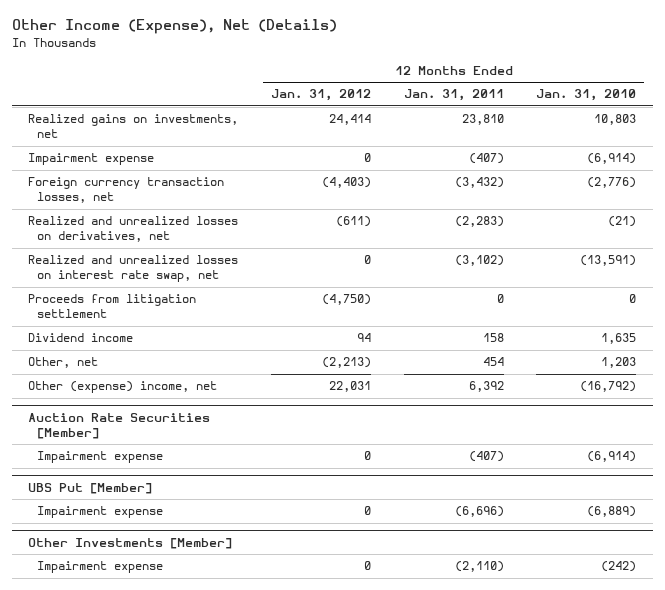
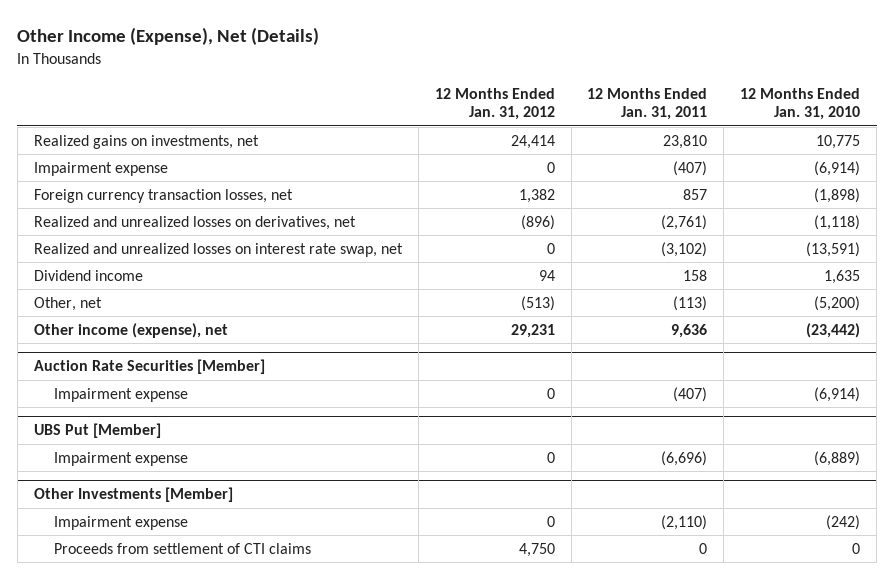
[594,114,637,126] 10,803 -> [816,134,861,149] 10,775
[322,177,372,189] (4,403) -> [518,188,555,203] 1,382
[454,177,504,189] (3,432) -> [683,188,708,200] 857
[587,177,637,189] (2,776) -> [814,187,861,203] (1,898)
[336,216,372,228] (611) -> [520,214,555,230] (896)
[454,216,504,228] (2,283) -> [661,214,708,230] (2,761)
[608,216,637,228] (21) -> [814,214,861,230] (1,118)
[28,294,197,319] Proceeds from litigation settlement -> none
[322,357,372,369] (2,213) -> [520,295,555,311] (513)
[482,357,504,367] 454 -> [673,295,708,311] (113)
[601,357,637,369] 1,203 -> [814,295,861,311] (5,200)
[28,381,218,394] Other (expense) income, net -> [33,322,228,338] Other income (expense), net
[329,381,372,393] 22,031 -> [510,323,555,338] 29,231
[468,381,504,393] 6,392 -> [671,323,708,338] 9,636
[580,381,637,393] (16,792) -> [806,322,861,338] (23,442)
none -> [53,542,311,554] Proceeds from settlement of CTI claims

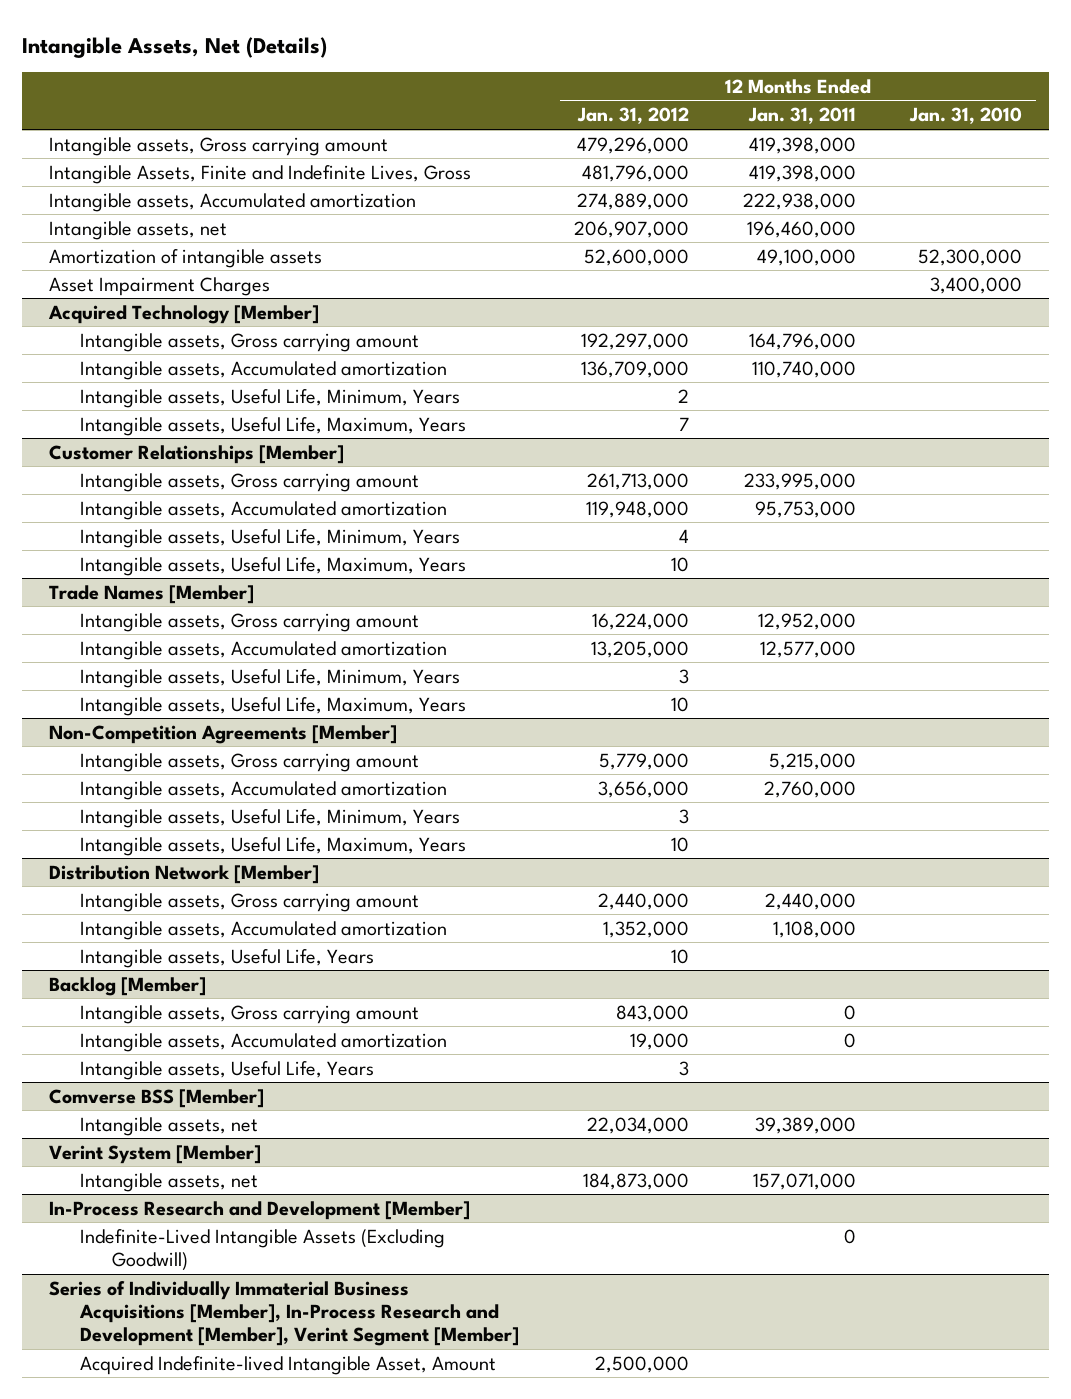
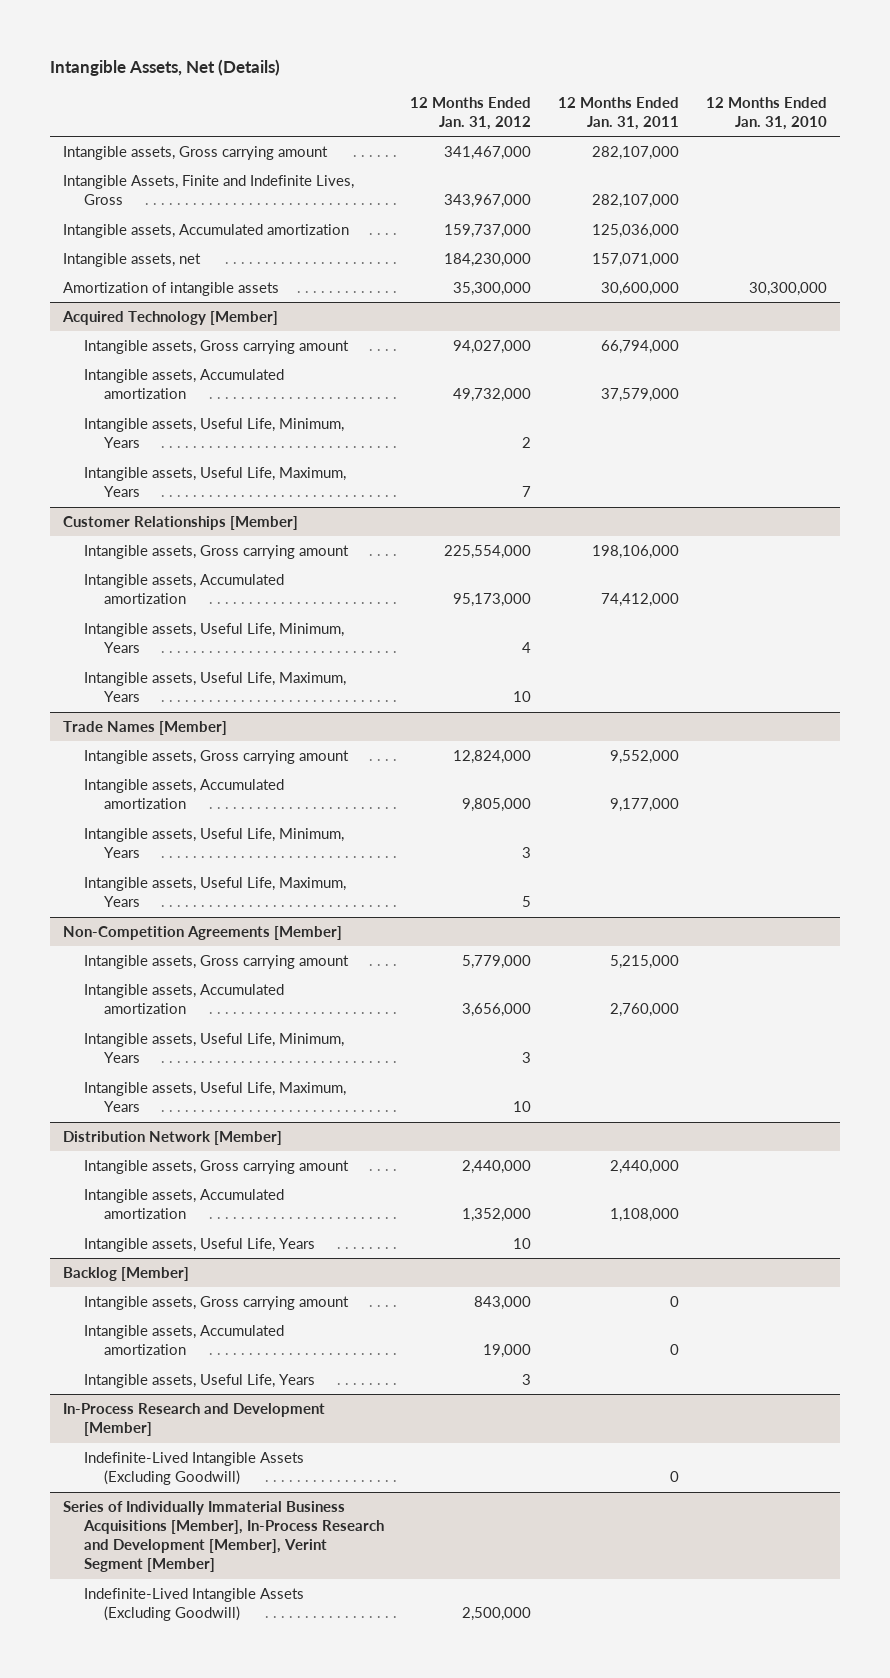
[49,276,271,296] Asset Impairment Charges -> none
[576,136,689,154] 479,296,000 -> [444,146,532,161] 341,467,000
[748,136,856,154] 419,398,000 -> [592,146,680,161] 282,107,000
[581,164,689,182] 481,796,000 -> [444,194,532,209] 343,967,000
[748,164,856,182] 419,398,000 -> [592,194,680,209] 282,107,000
[576,192,689,210] 274,889,000 -> [444,224,532,239] 159,737,000
[742,192,856,210] 222,938,000 -> [592,224,680,239] 125,036,000
[573,220,689,238] 206,907,000 -> [444,253,532,268] 184,230,000
[746,220,856,238] 196,460,000 -> [592,253,680,268] 157,071,000
[583,248,689,266] 52,600,000 -> [453,282,532,297] 35,300,000
[756,248,856,266] 49,100,000 -> [601,282,680,297] 30,600,000
[917,248,1022,266] 52,300,000 -> [749,282,828,297] 30,300,000
[580,332,689,350] 192,297,000 -> [453,340,532,355] 94,027,000
[748,332,856,350] 164,796,000 -> [601,340,680,355] 66,794,000
[580,360,689,378] 136,709,000 -> [453,388,532,403] 49,732,000
[751,360,856,378] 110,740,000 -> [601,388,680,403] 37,579,000
[586,472,689,490] 261,713,000 -> [444,545,532,560] 225,554,000
[743,472,856,490] 233,995,000 -> [592,545,680,560] 198,106,000
[585,500,689,518] 119,948,000 -> [453,593,532,608] 95,173,000
[754,500,856,518] 95,753,000 -> [601,593,680,608] 74,412,000
[591,612,689,630] 16,224,000 -> [453,750,532,765] 12,824,000
[757,612,856,630] 12,952,000 -> [610,750,680,765] 9,552,000
[590,640,689,658] 13,205,000 -> [462,798,532,813] 9,805,000
[759,640,856,658] 12,577,000 -> [610,798,680,813] 9,177,000
[670,696,689,712] 10 -> [522,896,532,908] 5
[49,1088,265,1108] Comverse BSS [Member] -> none
[80,1116,259,1136] Intangible assets, net -> none
[49,1144,262,1164] Verint System [Member] -> none
[80,1172,259,1192] Intangible assets, net -> none
[80,1355,497,1375] Acquired Indefinite-lived Intangible Asset, Amount -> [83,1588,304,1622] Indefinite-Lived Intangible Assets (Excluding Goodwill)

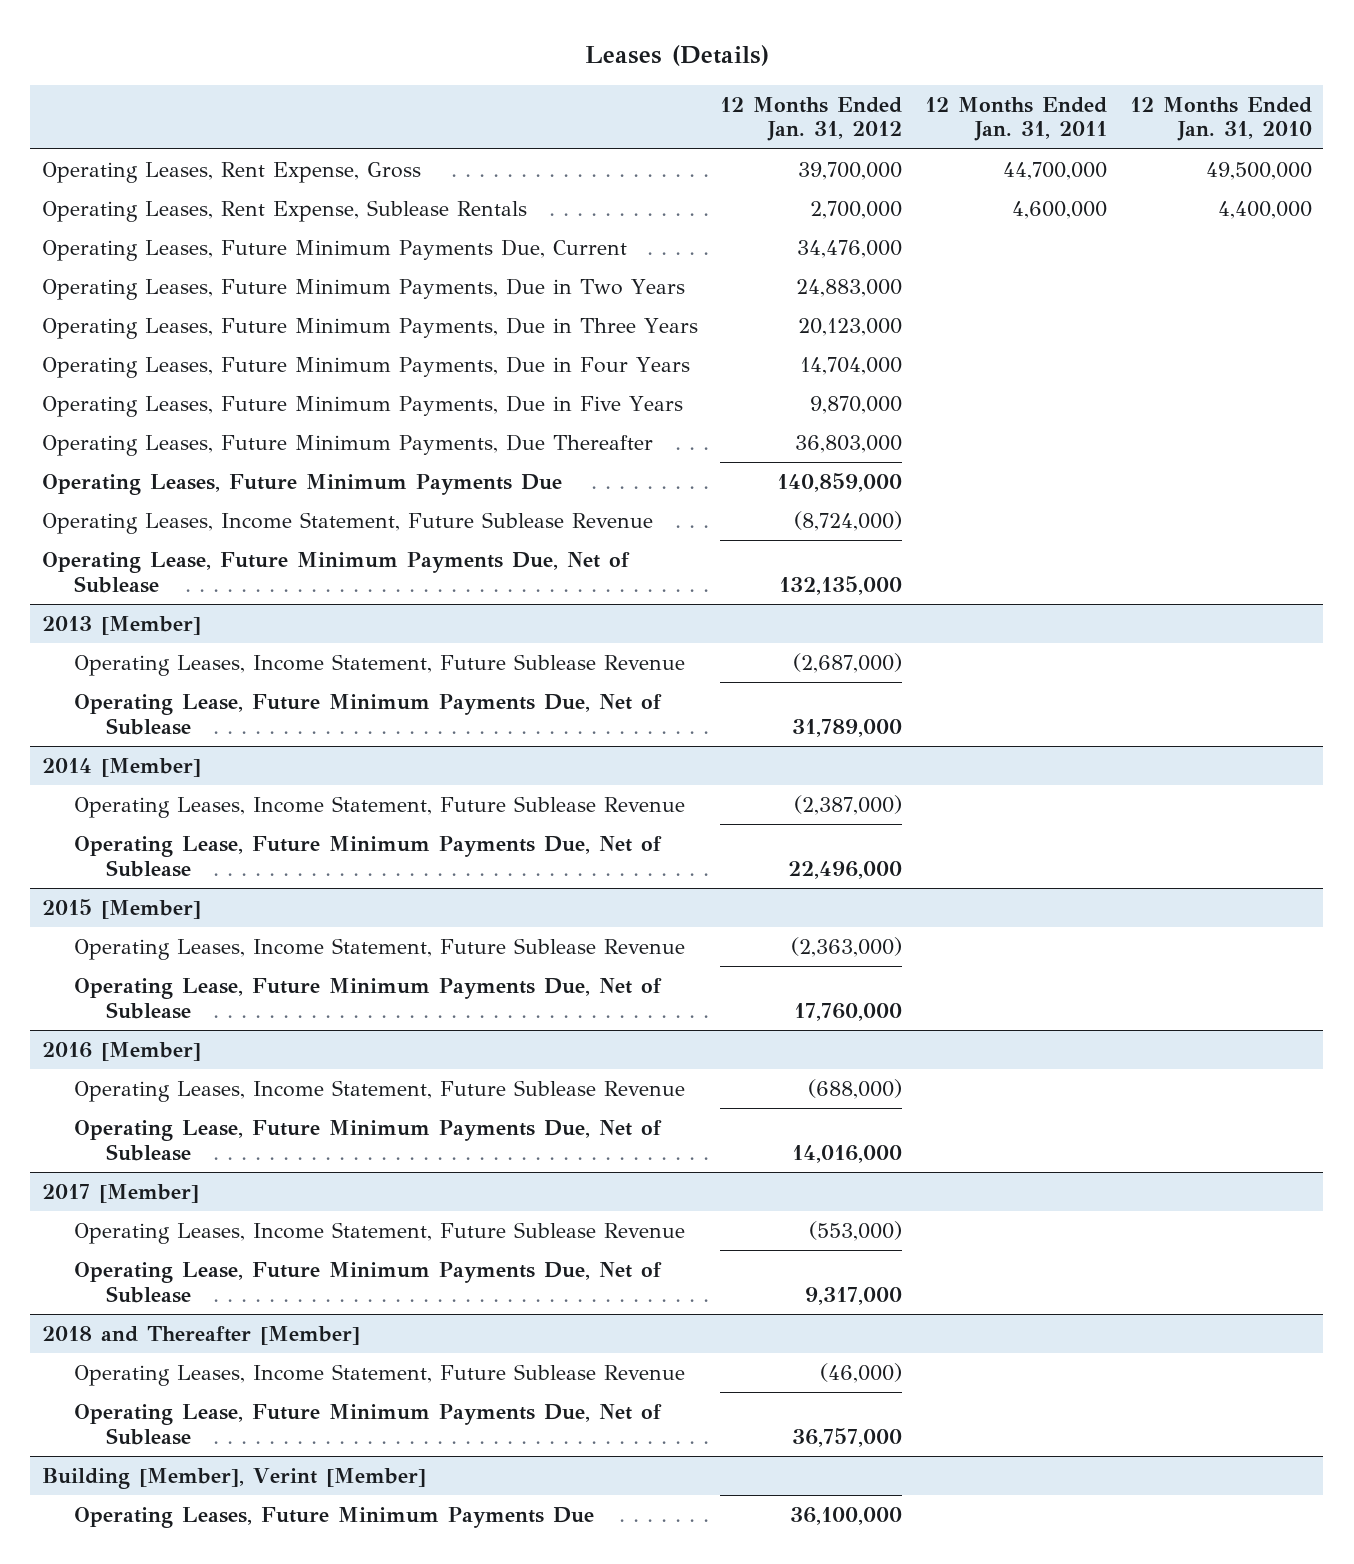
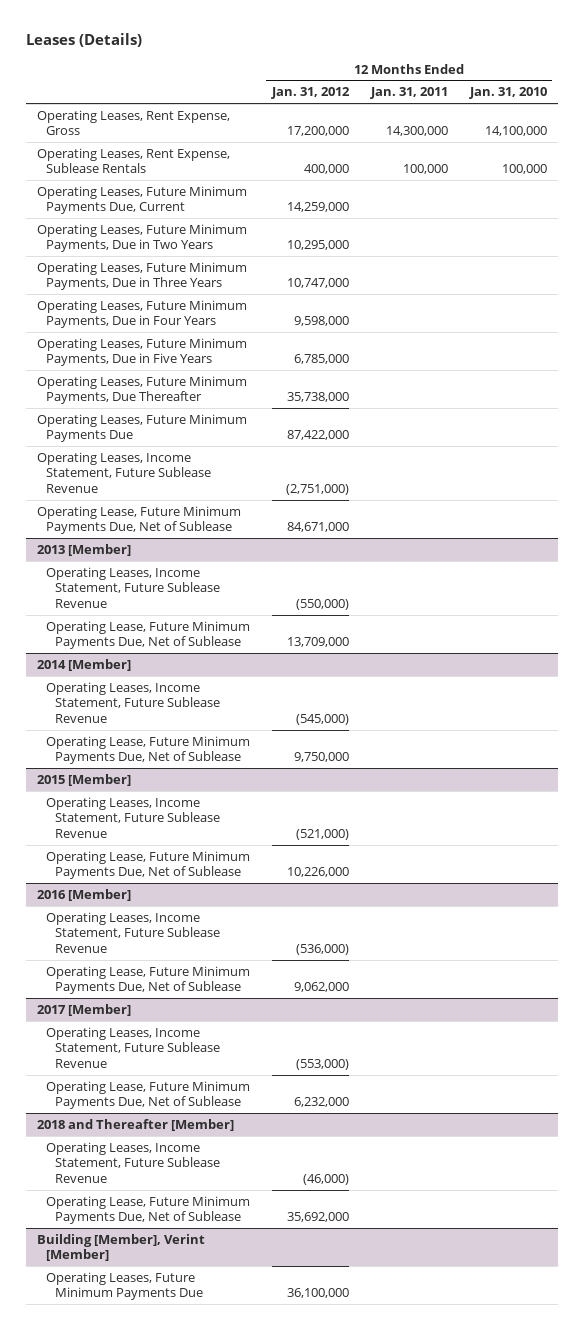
[798,161,903,180] 39,700,000 -> [286,126,349,137] 17,200,000
[1003,161,1108,180] 44,700,000 -> [385,126,448,137] 14,300,000
[1206,161,1313,180] 49,500,000 -> [484,126,547,137] 14,100,000
[810,200,903,219] 2,700,000 -> [303,164,349,175] 400,000
[1012,200,1108,219] 4,600,000 -> [402,164,448,175] 100,000
[1218,200,1313,219] 4,400,000 -> [501,164,547,175] 100,000
[797,239,903,258] 34,476,000 -> [286,202,349,213] 14,259,000
[796,278,903,297] 24,883,000 -> [286,240,349,251] 10,295,000
[798,317,903,336] 20,123,000 -> [286,278,349,289] 10,747,000
[800,356,903,375] 14,704,000 -> [293,316,349,327] 9,598,000
[810,395,903,414] 9,870,000 -> [293,354,349,365] 6,785,000
[795,434,903,453] 36,803,000 -> [286,392,349,403] 35,738,000
[777,472,903,492] 140,859,000 -> [286,430,349,441] 87,422,000
[794,510,903,531] (8,724,000) -> [285,483,349,495] (2,751,000)
[779,575,903,595] 132,135,000 -> [286,522,349,533] 84,671,000
[793,652,903,673] (2,687,000) -> [295,598,349,610] (550,000)
[792,718,903,737] 31,789,000 -> [286,637,349,648] 13,709,000
[794,794,903,815] (2,387,000) -> [295,713,349,725] (545,000)
[788,860,903,879] 22,496,000 -> [293,752,349,763] 9,750,000
[791,936,903,957] (2,363,000) -> [295,828,349,840] (521,000)
[794,1002,903,1021] 17,760,000 -> [286,867,349,878] 10,226,000
[808,1078,903,1099] (688,000) -> [295,943,349,955] (536,000)
[792,1144,903,1163] 14,016,000 -> [293,982,349,993] 9,062,000
[805,1286,903,1305] 9,317,000 -> [293,1097,349,1108] 6,232,000
[792,1427,903,1447] 36,757,000 -> [286,1212,349,1223] 35,692,000

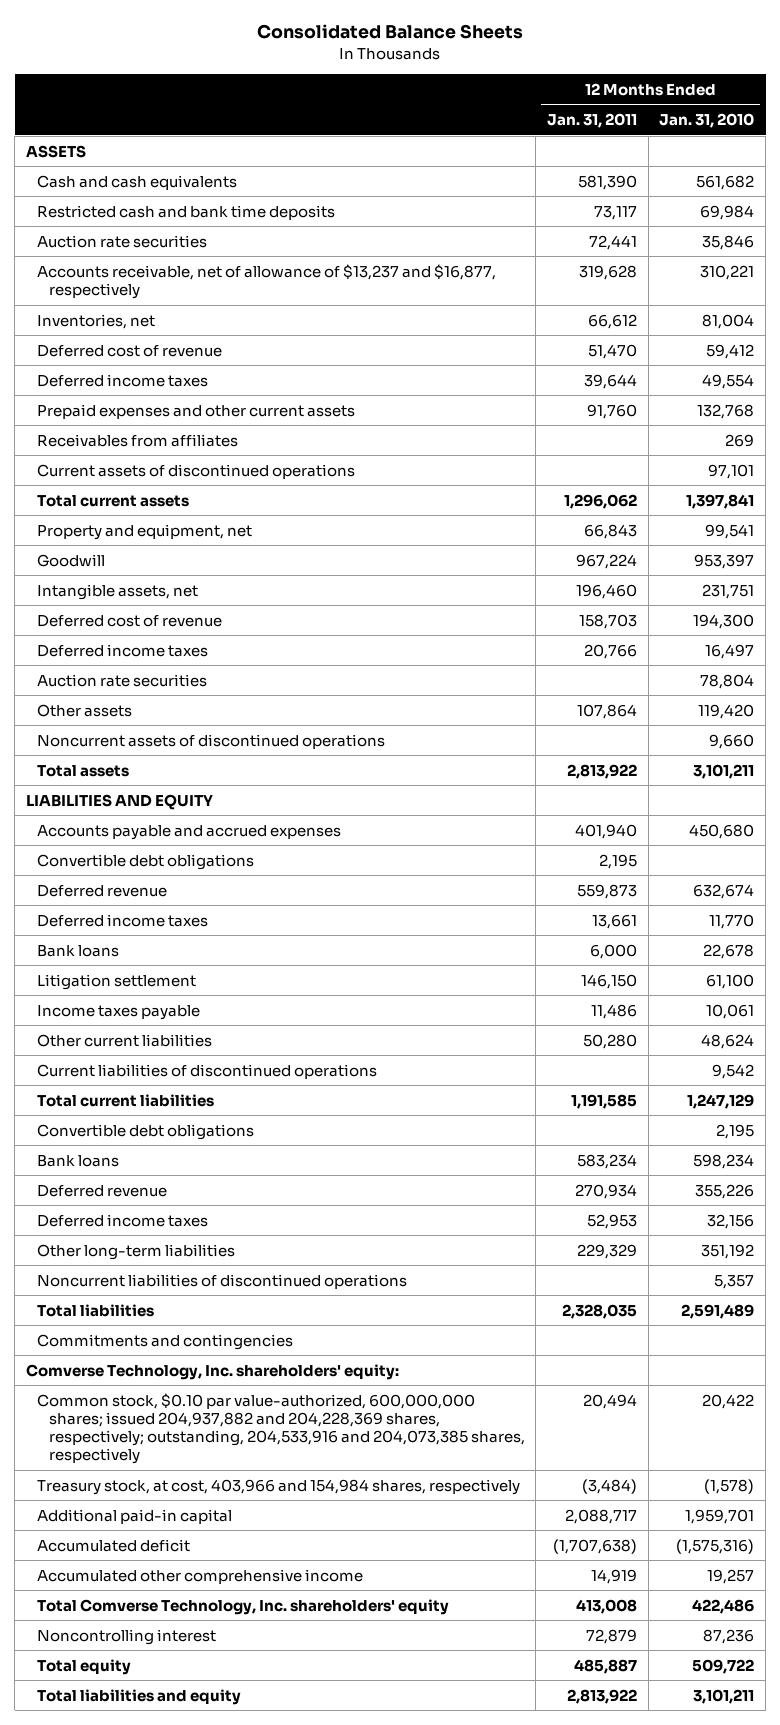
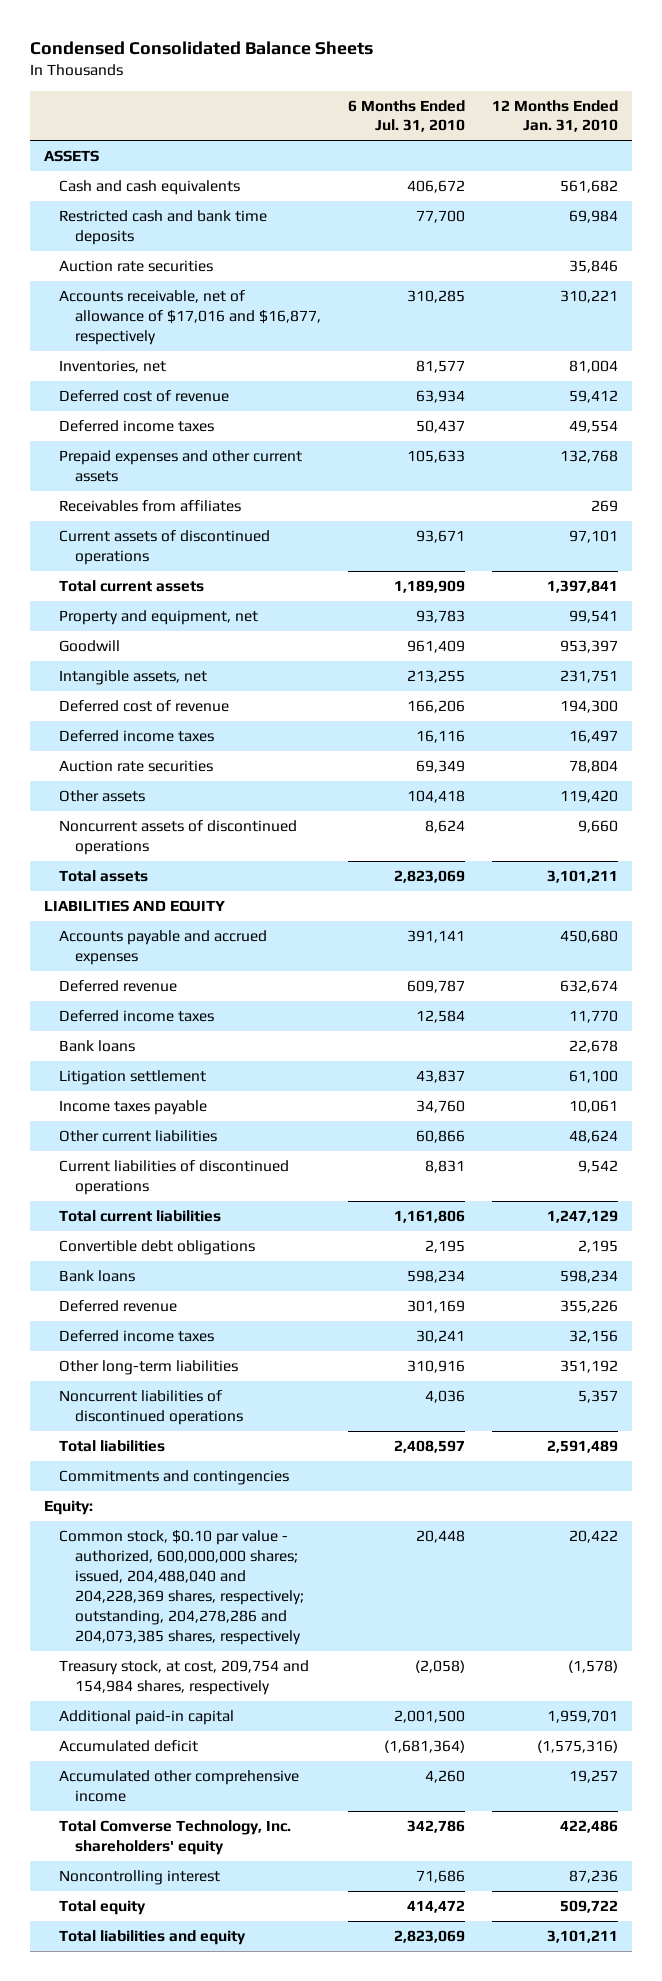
[257,24,524,40] Consolidated Balance Sheets -> [30,41,374,56] Condensed Consolidated Balance Sheets
[547,113,638,129] Jan. 31, 2011 -> none
none -> [348,99,466,133] 6 Months Ended Jul. 31, 2010
[37,263,497,299] Accounts receivable, net of allowance of $13,237 and $16,877, respectively -> [59,289,322,345] Accounts receivable, net of allowance of $17,016 and $16,877, respectively
[37,853,255,870] Convertible debt obligations -> none
[26,1363,400,1380] Comverse Technology, Inc. shareholders' equity: -> [43,1499,93,1515] Equity:
[37,1392,525,1465] Common stock, $0.10 par value-authorized, 600,000,000 shares; issued 204,937,882 and 204,228,369 shares, respectively; outstanding, 204,533,916 and 204,073,385 shares, respectively -> [59,1529,305,1645] Common stock, $0.10 par value - authorized, 600,000,000 shares; issued, 204,488,040 and 204,228,369 shares, respectively; outstanding, 204,278,286 and 204,073,385 shares, respectively
[37,1478,521,1495] Treasury stock, at cost, 403,966 and 154,984 shares, respectively -> [59,1659,310,1695] Treasury stock, at cost, 209,754 and 154,984 shares, respectively

